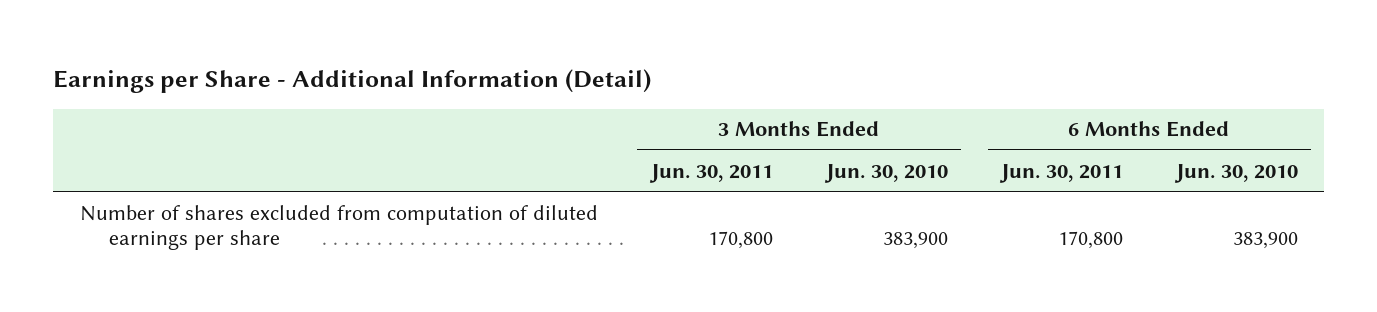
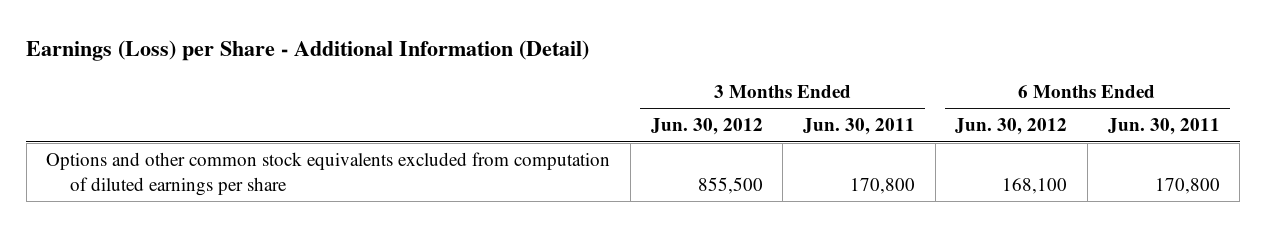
[52,68,651,93] Earnings per Share - Additional Information (Detail) -> [26,39,590,61] Earnings (Loss) per Share - Additional Information (Detail)
[823,163,948,183] Jun. 30, 2010 -> none
[1173,163,1298,183] Jun. 30, 2010 -> none
none -> [650,118,763,136] Jun. 30, 2012
none -> [955,118,1068,136] Jun. 30, 2012
[79,204,598,251] Number of shares excluded from computation of diluted earnings per share -> [46,152,611,196] Options and other common stock equivalents excluded from computation of diluted earnings per share

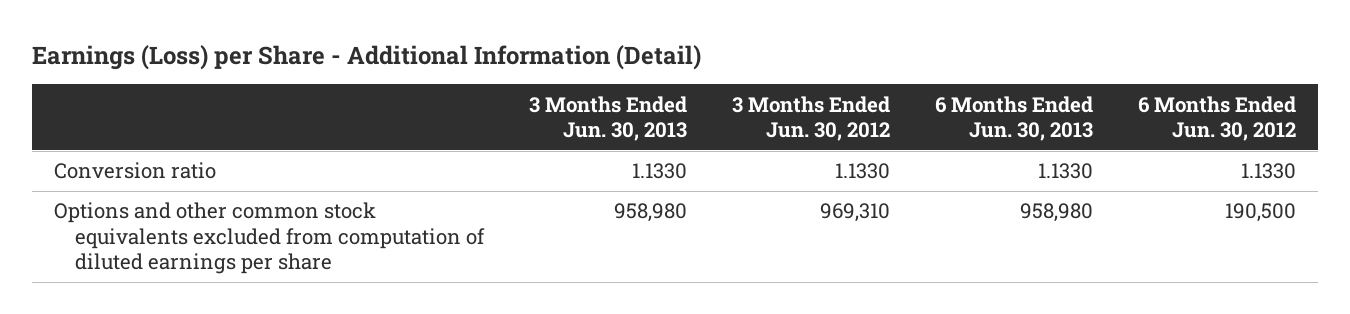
[802,118,915,136] Jun. 30, 2011 -> none
[1107,118,1220,136] Jun. 30, 2011 -> none
none -> [529,95,688,142] 3 Months Ended Jun. 30, 2013
none -> [934,95,1093,142] 6 Months Ended Jun. 30, 2013
none -> [54,162,217,180] Conversion ratio
[697,176,763,194] 855,500 -> [820,203,891,223] 969,310
[1002,177,1068,194] 168,100 -> [1224,203,1296,223] 190,500

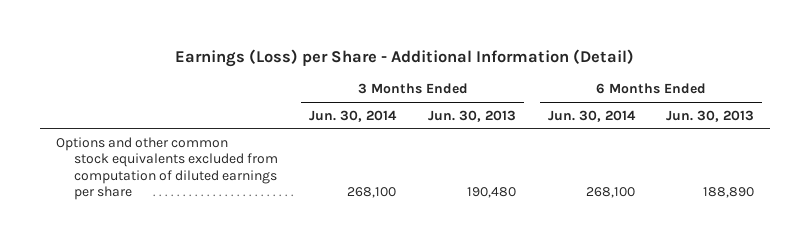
[732,95,891,142] 3 Months Ended Jun. 30, 2012 -> none
[1137,95,1296,142] 6 Months Ended Jun. 30, 2012 -> none
none -> [309,109,398,122] Jun. 30, 2014
none -> [547,109,636,122] Jun. 30, 2014
[54,162,217,180] Conversion ratio -> none
[614,203,688,223] 958,980 -> [467,187,517,199] 190,480
[1019,203,1093,223] 958,980 -> [703,187,755,199] 188,890

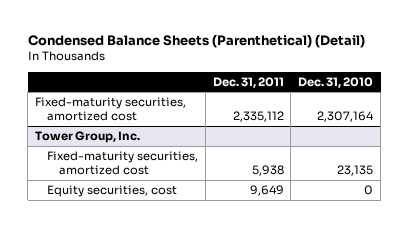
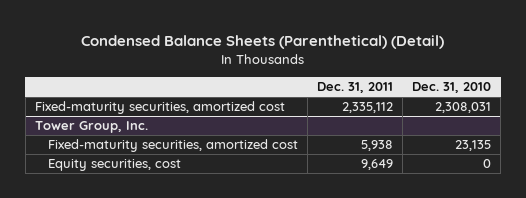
[317,111,375,123] 2,307,164 -> [435,102,492,114] 2,308,031

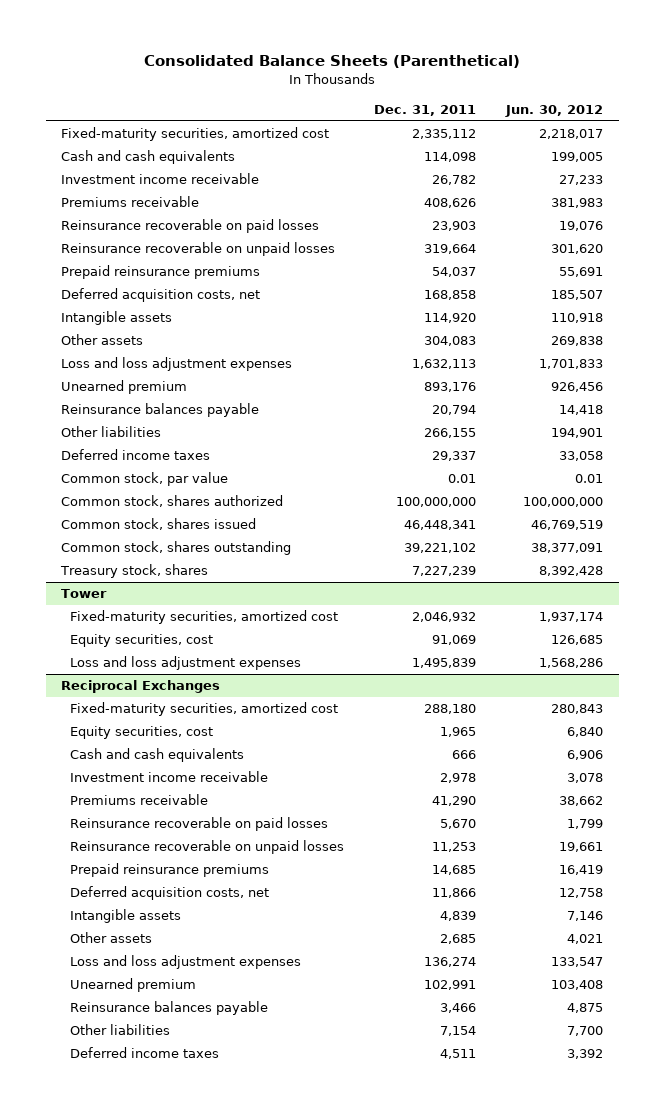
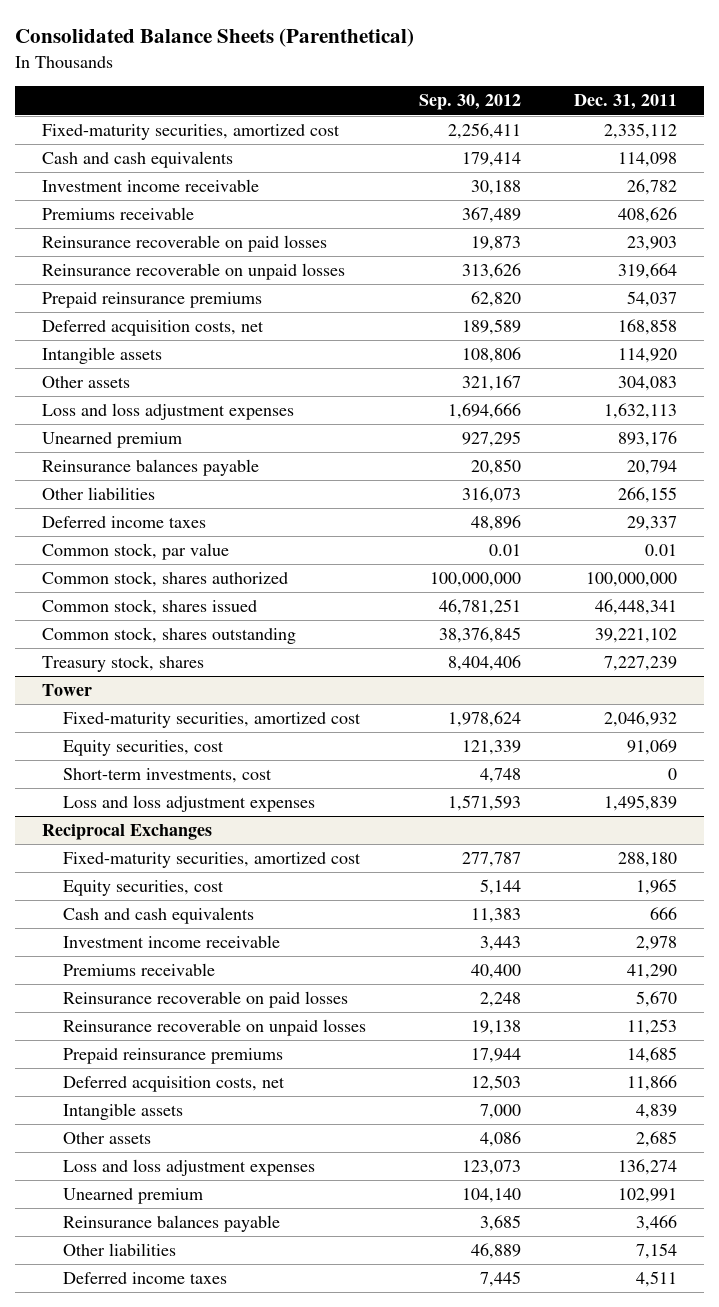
[505,104,604,117] Jun. 30, 2012 -> none
none -> [418,94,521,111] Sep. 30, 2012
none -> [62,768,272,784] Short-term investments, cost

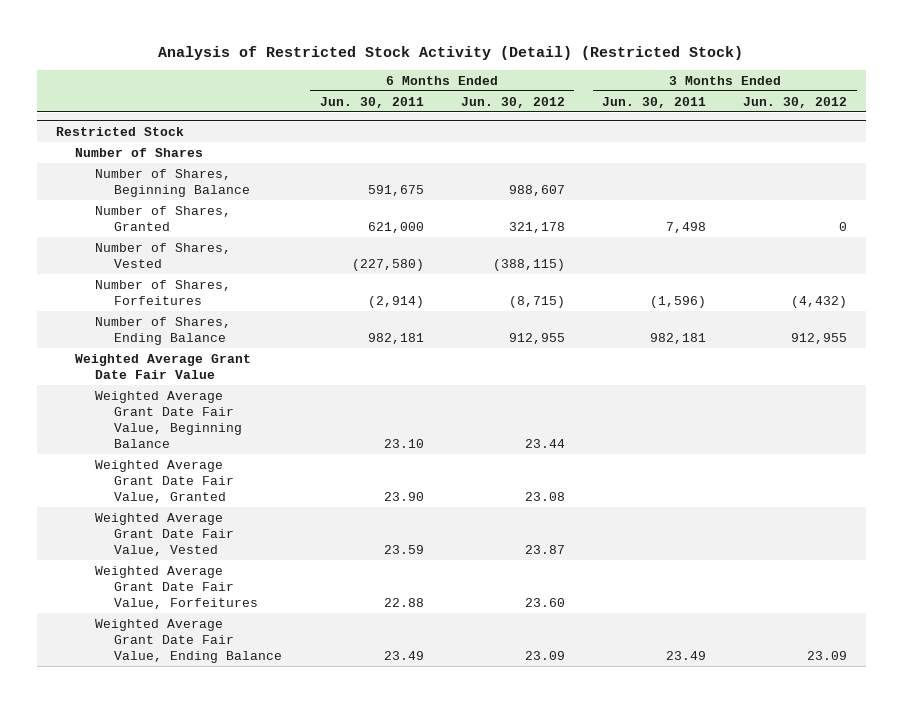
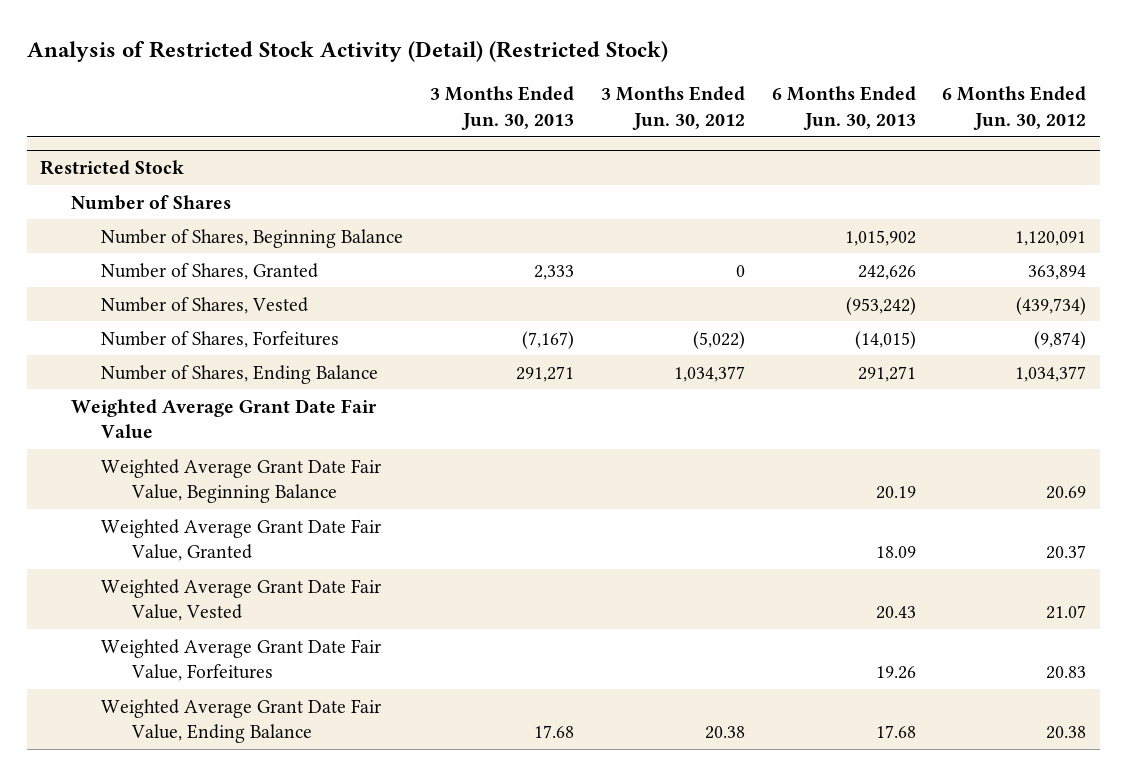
[319,96,424,108] Jun. 30, 2011 -> none
[602,96,707,108] Jun. 30, 2011 -> none
none -> [430,86,575,130] 3 Months Ended Jun. 30, 2013
none -> [771,86,916,130] 6 Months Ended Jun. 30, 2013
[508,184,565,196] 988,607 -> [1015,230,1087,246] 1,120,091
[508,221,565,233] 321,178 -> [1028,264,1087,280] 363,894
[492,258,565,271] (388,115) -> [1016,296,1087,315] (439,734)
[508,295,565,308] (8,715) -> [1034,330,1087,349] (9,874)
[791,295,848,308] (4,432) -> [692,330,745,349] (5,022)
[508,332,565,344] 912,955 -> [1015,365,1087,382] 1,034,377
[791,332,848,344] 912,955 -> [673,365,745,382] 1,034,377
[524,438,565,448] 23.44 -> [1046,485,1087,499] 20.69
[524,491,565,501] 23.08 -> [1046,544,1087,559] 20.37
[524,544,565,554] 23.87 -> [1046,604,1087,619] 21.07
[524,597,565,607] 23.60 -> [1046,665,1087,679] 20.83
[524,650,565,660] 23.09 -> [1046,725,1087,739] 20.38
[807,650,848,660] 23.09 -> [704,725,745,739] 20.38

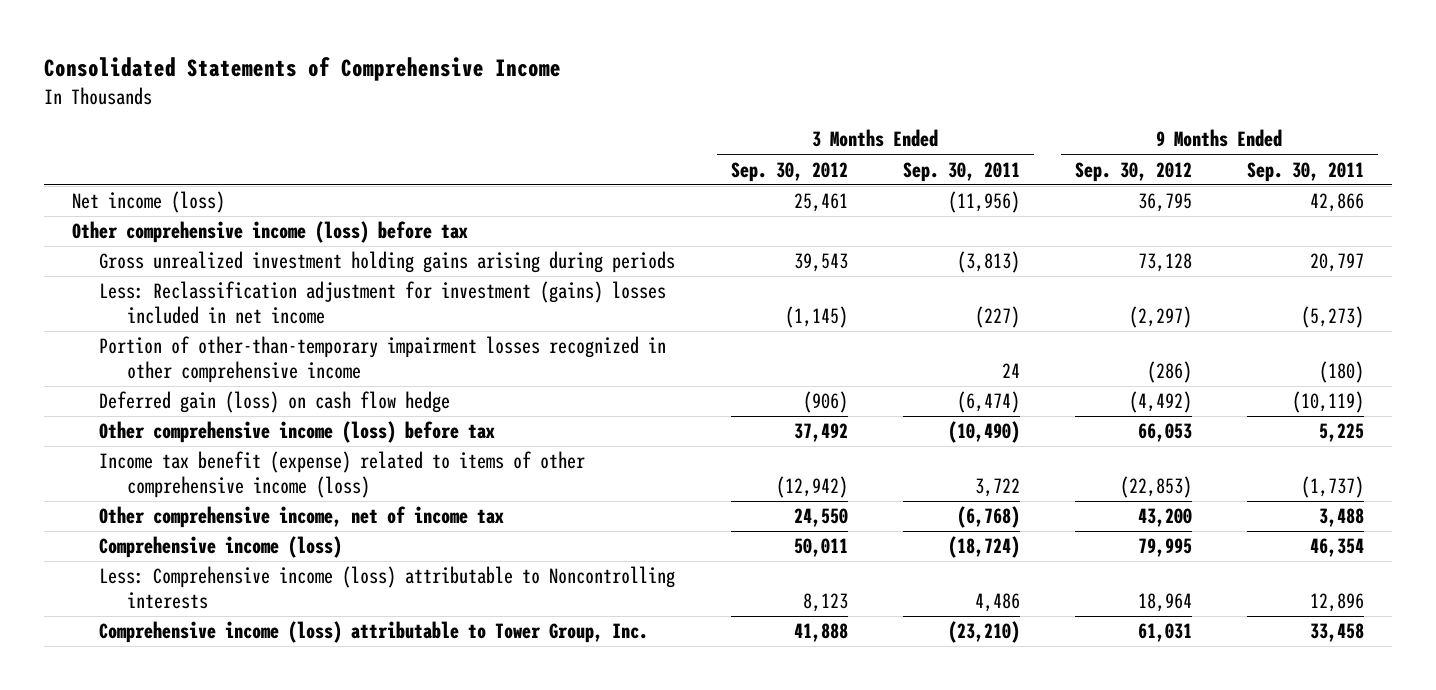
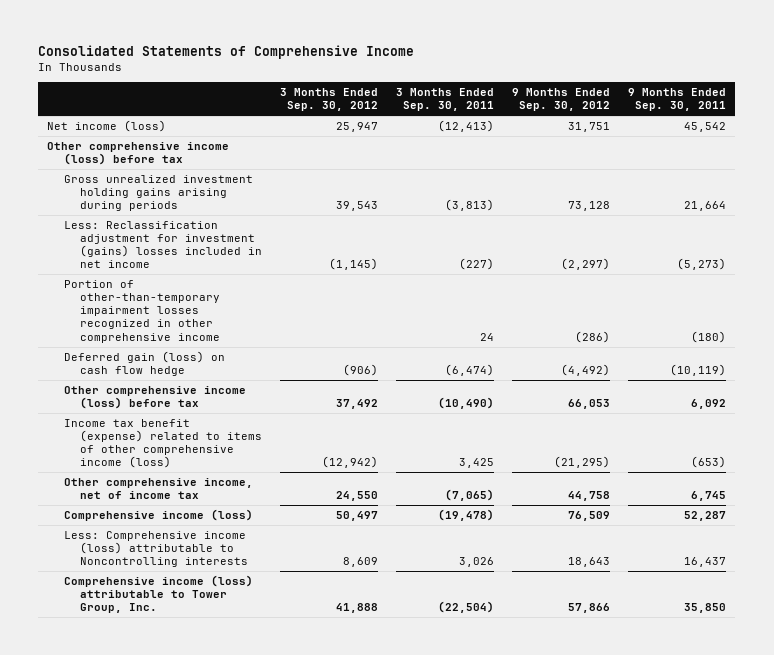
[793,193,848,213] 25,461 -> [335,122,378,133] 25,947
[947,191,1020,214] (11,956) -> [438,120,495,133] (12,413)
[1137,193,1192,213] 36,795 -> [568,122,611,133] 31,751
[1310,193,1365,213] 42,866 -> [684,122,727,133] 45,542
[1310,253,1365,273] 20,797 -> [684,201,727,212] 21,664
[1319,423,1365,443] 5,225 -> [691,399,727,410] 6,092
[974,477,1020,497] 3,722 -> [459,458,495,469] 3,425
[1119,475,1192,498] (22,853) -> [554,456,611,469] (21,295)
[1301,475,1365,498] (1,737) -> [691,456,727,469] (653)
[956,506,1020,529] (6,768) -> [445,489,495,502] (7,065)
[1137,508,1192,528] 43,200 -> [568,491,611,502] 44,758
[1319,508,1365,528] 3,488 -> [691,491,727,502] 6,745
[793,538,848,558] 50,011 -> [335,511,378,522] 50,497
[947,536,1020,559] (18,724) -> [438,509,495,522] (19,478)
[1137,538,1192,558] 79,995 -> [568,511,611,522] 76,509
[1310,538,1365,558] 46,354 -> [684,511,727,522] 52,287
[802,592,848,612] 8,123 -> [342,557,378,568] 8,609
[974,592,1020,612] 4,486 -> [459,557,495,568] 3,026
[1137,592,1192,612] 18,964 -> [568,557,611,568] 18,643
[1310,592,1365,612] 12,896 -> [684,557,727,568] 16,437
[947,621,1020,644] (23,210) -> [438,601,495,614] (22,504)
[1137,623,1192,643] 61,031 -> [568,603,611,614] 57,866
[1310,623,1365,643] 33,458 -> [684,603,727,614] 35,850

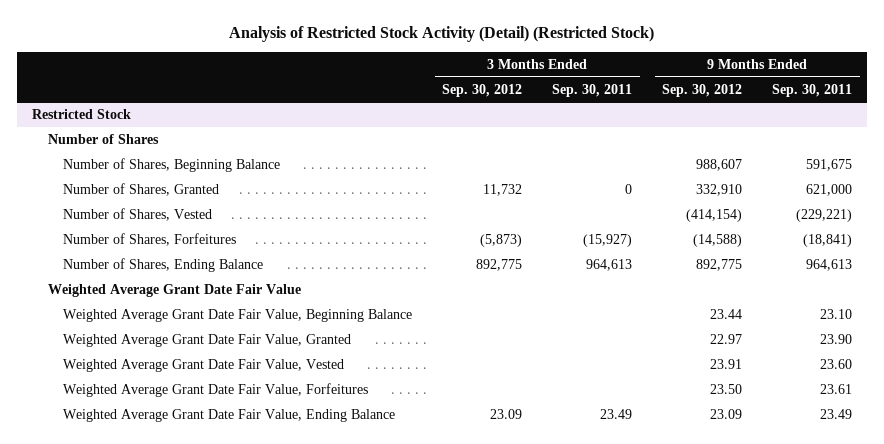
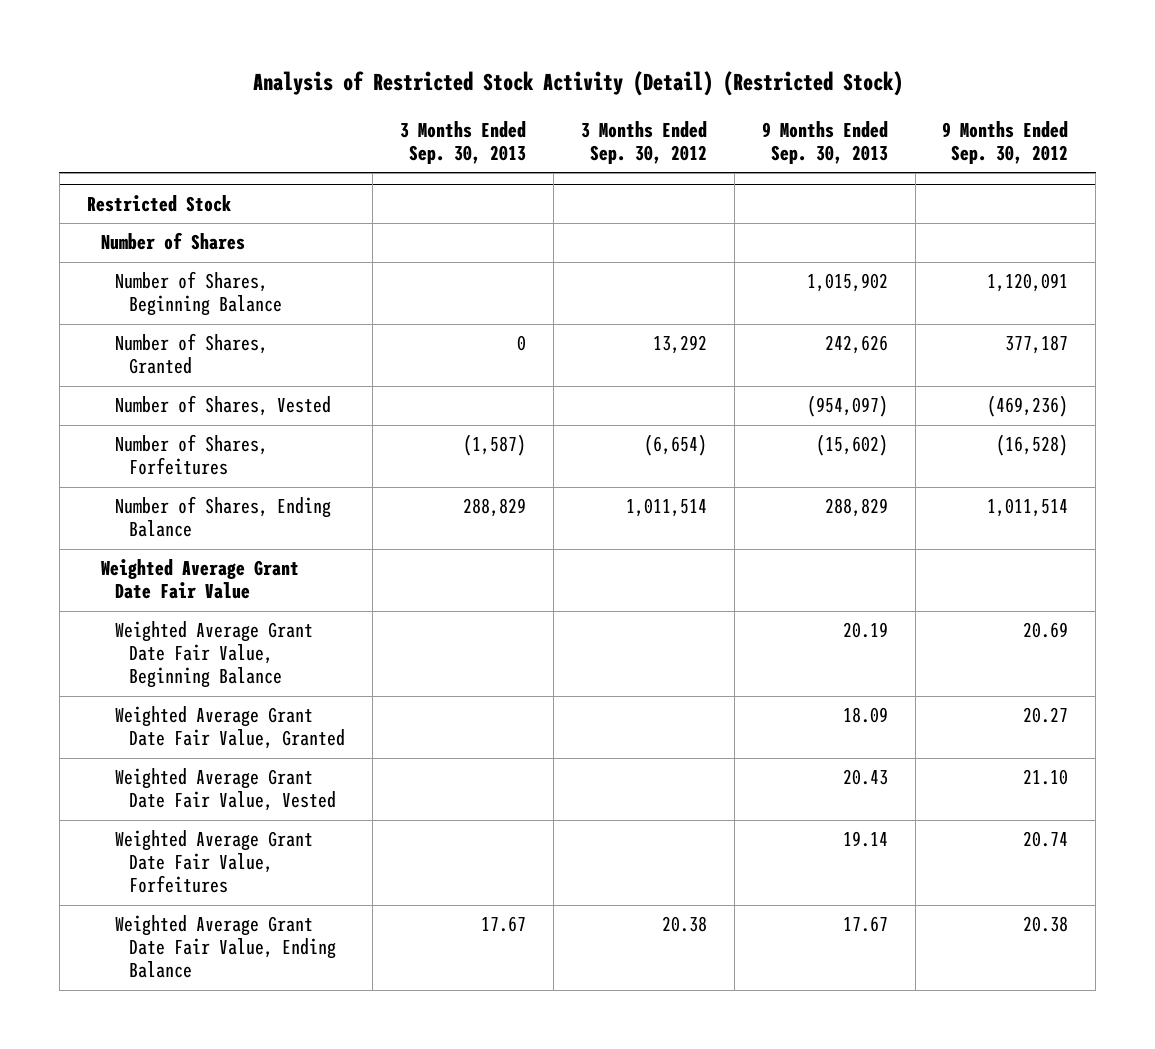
[552,83,633,97] Sep. 30, 2011 -> none
[772,83,853,97] Sep. 30, 2011 -> none
none -> [399,120,526,164] 3 Months Ended Sep. 30, 2013
none -> [761,120,888,164] 9 Months Ended Sep. 30, 2013
[696,158,743,171] 988,607 -> [987,273,1069,293] 1,120,091
[483,183,523,196] 11,732 -> [652,335,707,355] 13,292
[696,183,743,196] 332,910 -> [1005,335,1069,355] 377,187
[686,208,743,222] (414,154) -> [987,395,1069,418] (469,236)
[480,233,523,247] (5,873) -> [643,434,707,457] (6,654)
[693,233,743,247] (14,588) -> [996,434,1069,457] (16,528)
[476,258,523,271] 892,775 -> [625,498,707,518] 1,011,514
[696,258,743,271] 892,775 -> [987,498,1069,518] 1,011,514
[710,308,743,319] 23.44 -> [1023,622,1069,639] 20.69
[710,333,743,344] 22.97 -> [1023,707,1069,724] 20.27
[710,358,743,369] 23.91 -> [1023,769,1069,786] 21.10
[710,383,743,394] 23.50 -> [1023,831,1069,848] 20.74
[490,408,523,419] 23.09 -> [661,916,707,933] 20.38
[710,408,743,419] 23.09 -> [1023,916,1069,933] 20.38

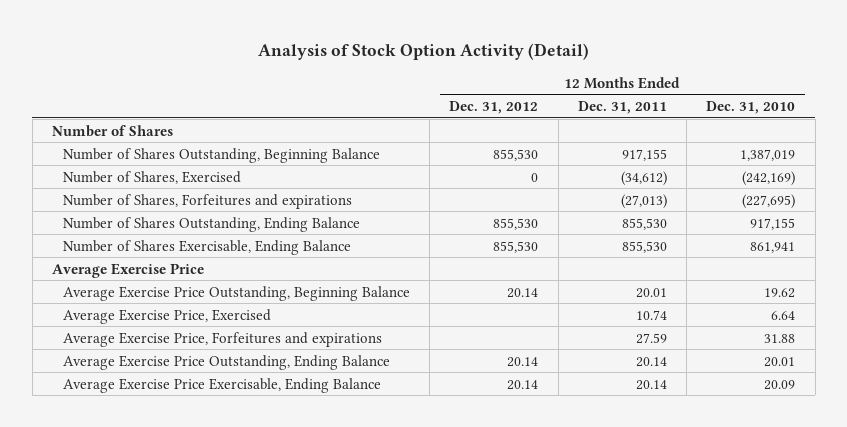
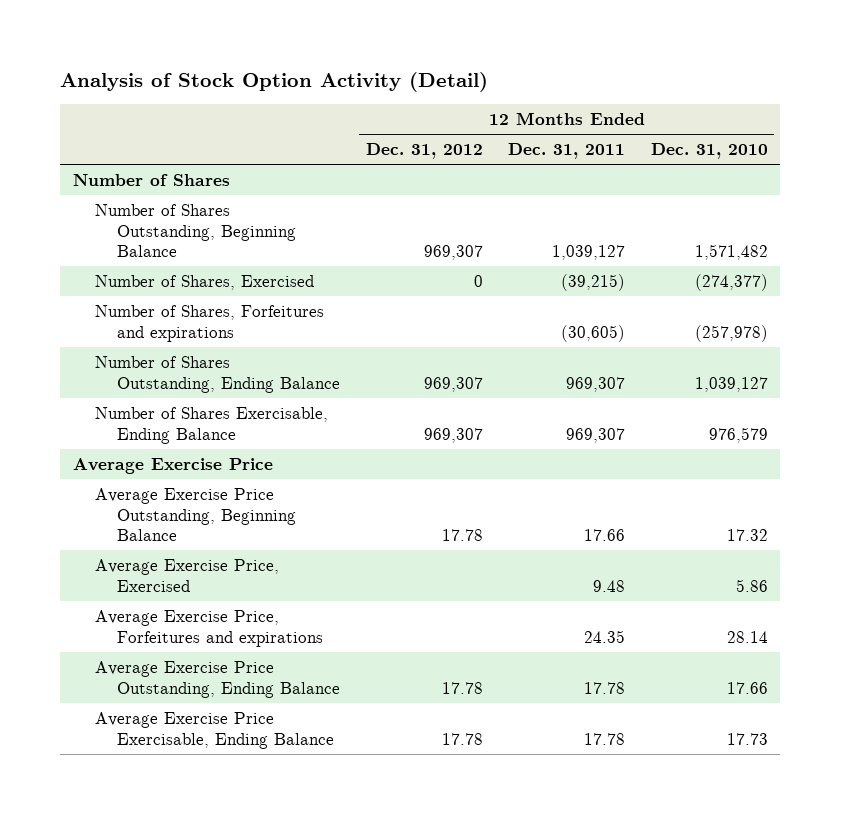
[493,148,539,161] 855,530 -> [423,245,483,261] 969,307
[621,148,667,161] 917,155 -> [552,245,626,261] 1,039,127
[740,148,796,161] 1,387,019 -> [694,244,768,261] 1,571,482
[620,170,667,186] (34,612) -> [561,273,626,291] (39,215)
[742,170,796,186] (242,169) -> [694,273,768,291] (274,377)
[620,193,667,209] (27,013) -> [561,324,626,342] (30,605)
[742,193,796,209] (227,695) -> [694,324,768,342] (257,978)
[493,217,539,230] 855,530 -> [423,376,483,392] 969,307
[621,217,667,230] 855,530 -> [566,376,626,392] 969,307
[750,217,796,230] 917,155 -> [694,376,768,392] 1,039,127
[493,240,539,253] 855,530 -> [423,427,483,443] 969,307
[621,240,667,253] 855,530 -> [566,427,626,443] 969,307
[750,241,796,253] 861,941 -> [708,426,768,443] 976,579
[507,287,539,298] 20.14 -> [441,529,483,542] 17.78
[635,287,667,298] 20.01 -> [584,529,626,542] 17.66
[764,287,796,298] 19.62 -> [726,529,768,542] 17.32
[635,309,667,320] 10.74 -> [593,579,626,592] 9.48
[771,310,796,320] 6.64 -> [735,578,768,592] 5.86
[635,332,667,344] 27.59 -> [584,629,626,643] 24.35
[764,333,796,343] 31.88 -> [726,630,768,643] 28.14
[507,356,539,367] 20.14 -> [441,681,483,694] 17.78
[635,356,667,367] 20.14 -> [584,681,626,694] 17.78
[764,356,796,367] 20.01 -> [726,681,768,694] 17.66
[507,379,539,390] 20.14 -> [441,732,483,745] 17.78
[635,379,667,390] 20.14 -> [584,732,626,745] 17.78
[764,379,796,390] 20.09 -> [726,732,768,745] 17.73

